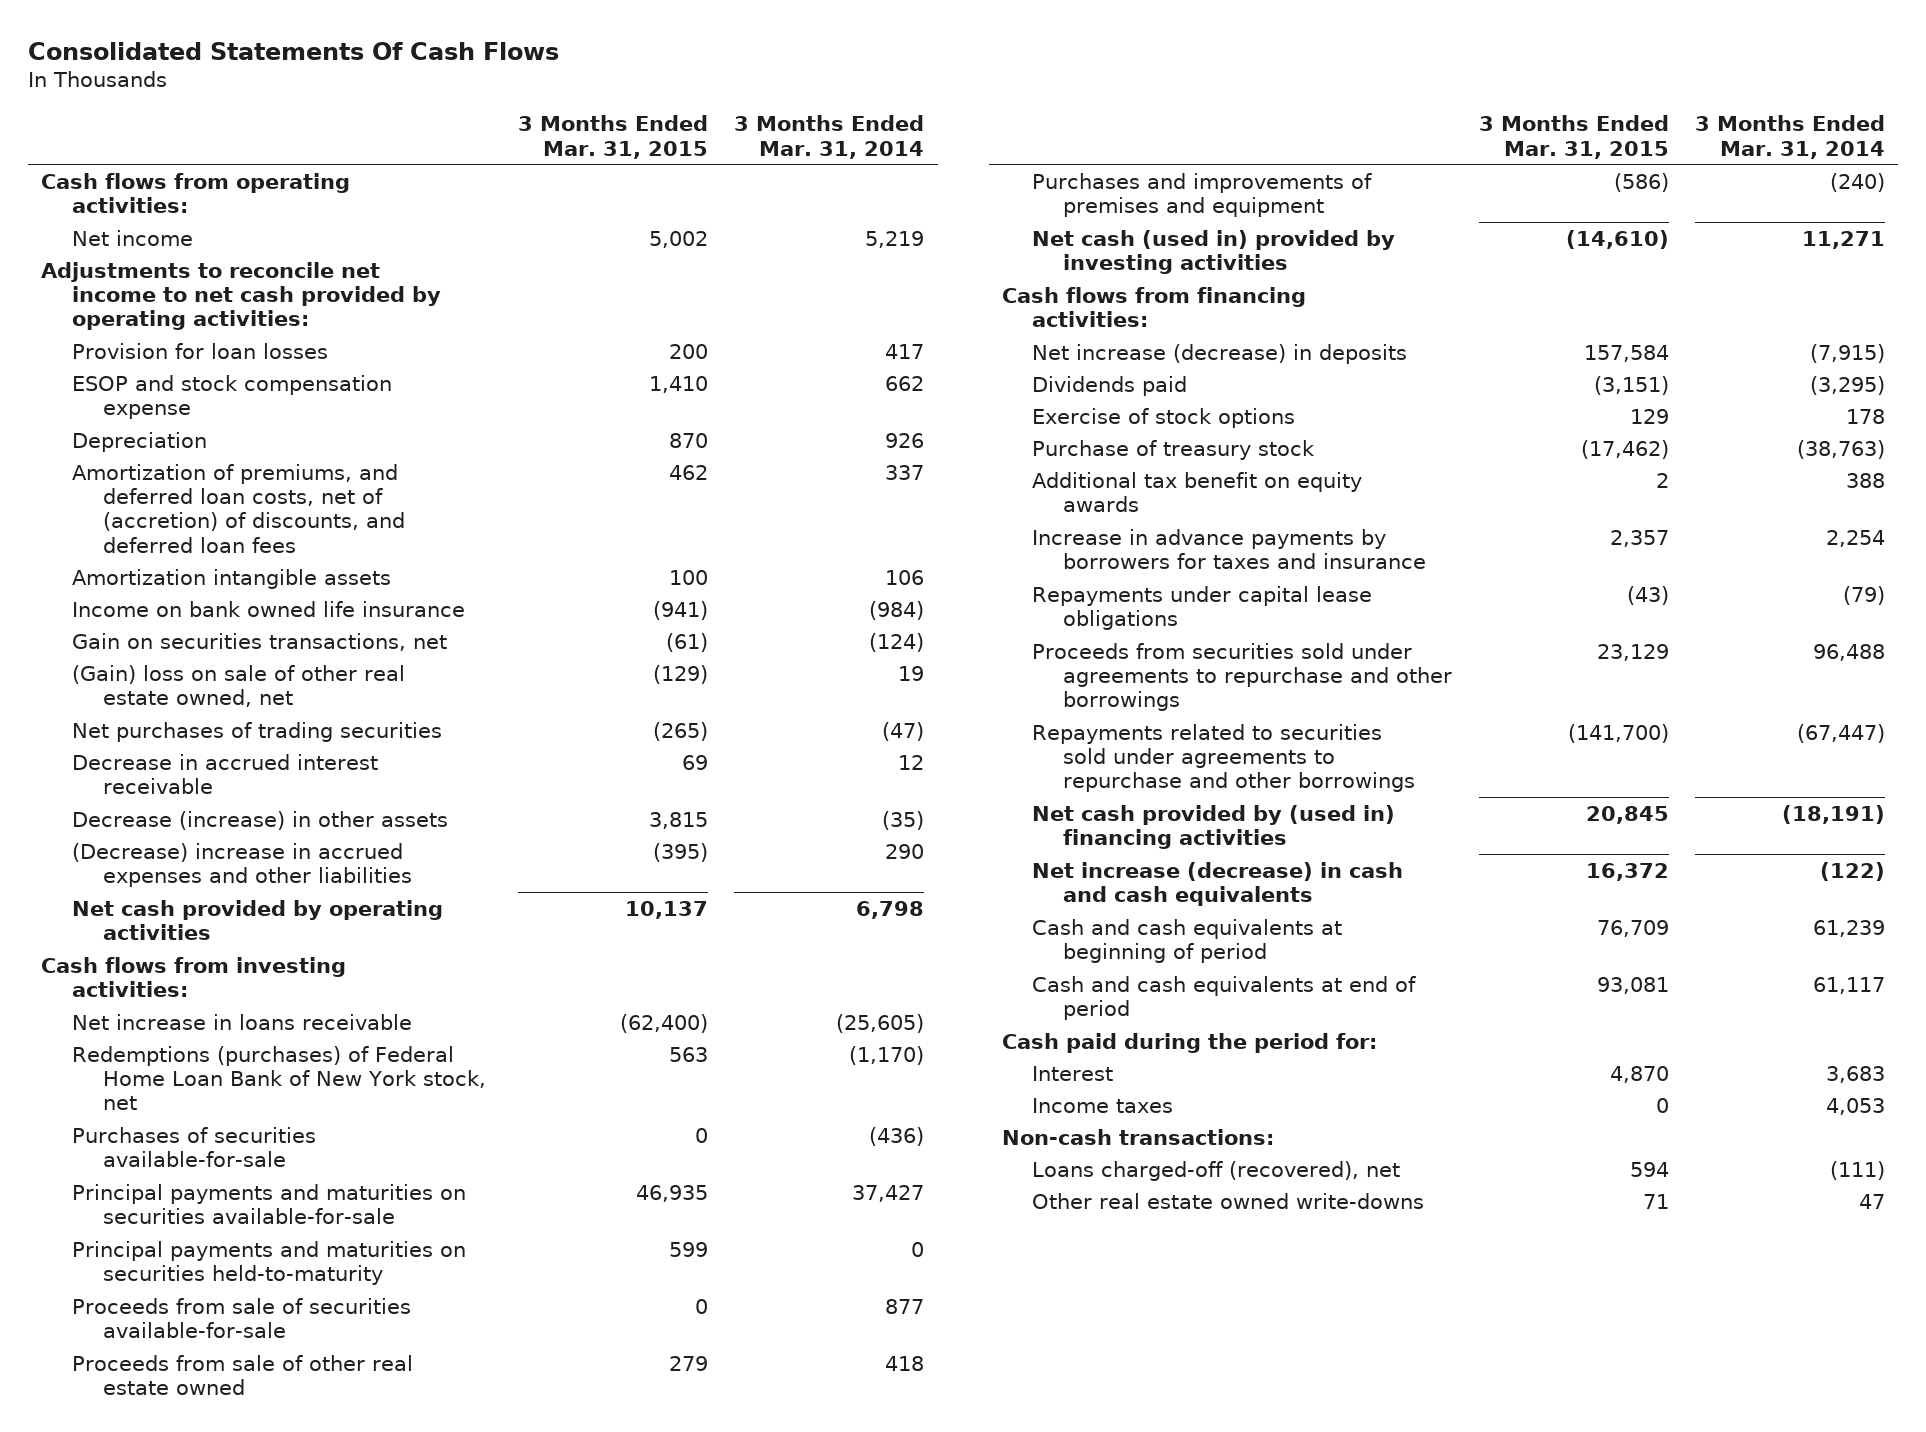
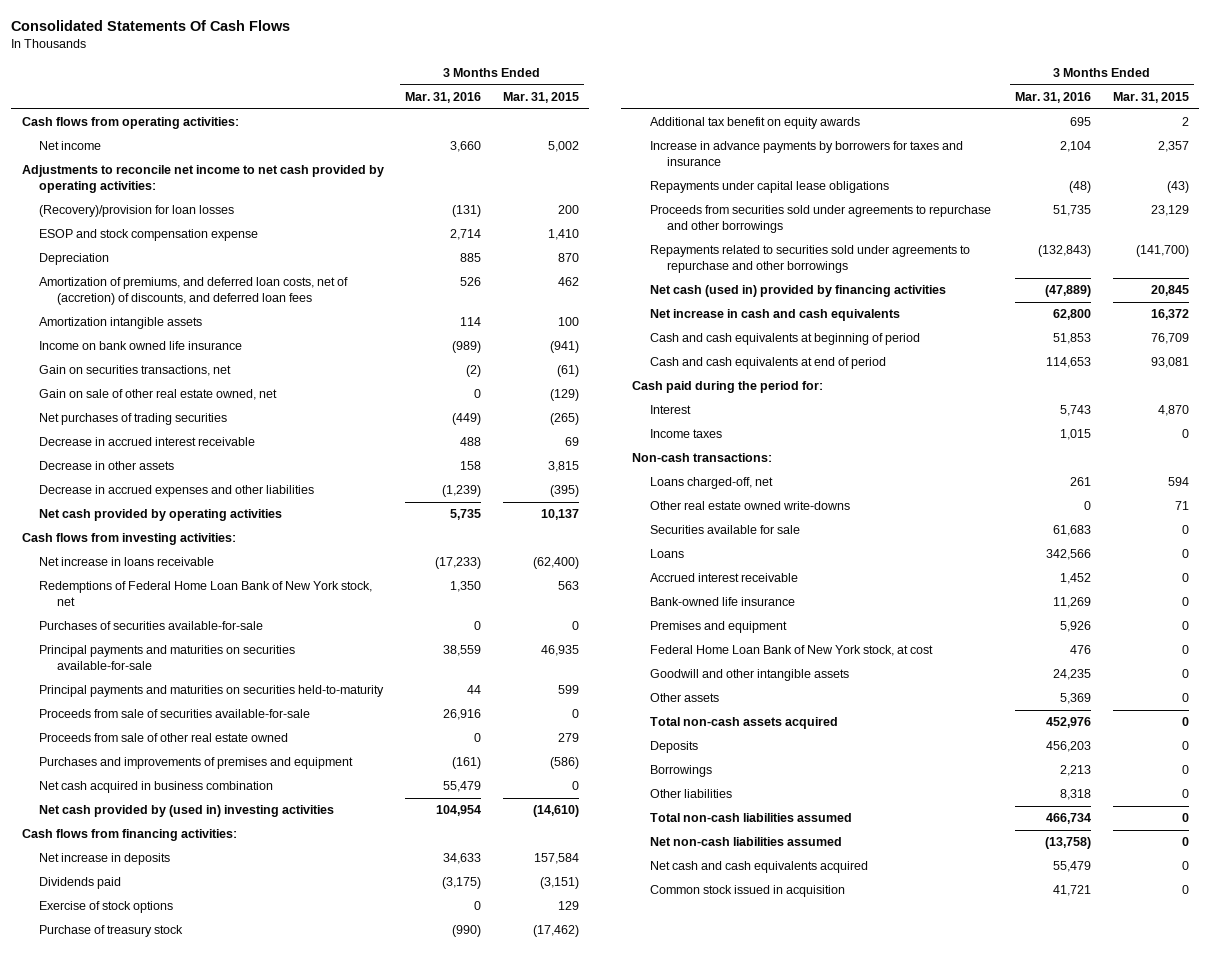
[734,115,925,159] 3 Months Ended Mar. 31, 2014 -> none
none -> [405,92,482,104] Mar. 31, 2016
[71,342,328,359] Provision for loan losses -> [39,205,235,218] (Recovery)/provision for loan losses
[71,664,405,707] (Gain) loss on sale of other real estate owned, net -> [39,389,278,401] Gain on sale of other real estate owned, net
[71,810,448,830] Decrease (increase) in other assets -> [39,461,175,471] Decrease in other assets
[71,842,412,887] (Decrease) increase in accrued expenses and other liabilities -> [39,485,315,498] Decrease in accrued expenses and other liabilities
[71,1045,486,1111] Redemptions (purchases) of Federal Home Loan Bank of New York stock, net -> [39,581,373,607] Redemptions of Federal Home Loan Bank of New York stock, net
none -> [39,781,274,794] Net cash acquired in business combination
[1032,229,1396,274] Net cash (used in) provided by investing activities -> [39,805,335,818] Net cash provided by (used in) investing activities
[1032,343,1408,364] Net increase (decrease) in deposits -> [39,853,171,866] Net increase in deposits
[1032,804,1396,849] Net cash provided by (used in) financing activities -> [649,285,946,298] Net cash (used in) provided by financing activities
[1032,861,1404,906] Net increase (decrease) in cash and cash equivalents -> [649,309,900,322] Net increase in cash and cash equivalents
[1032,1160,1401,1181] Loans charged-off (recovered), net -> [649,477,773,490] Loans charged-off, net
none -> [649,525,800,535] Securities available for sale
none -> [649,549,684,559] Loans
none -> [649,573,798,583] Accrued interest receivable
none -> [649,597,795,607] Bank-owned life insurance
none -> [649,621,787,634] Premises and equipment
none -> [649,645,933,657] Federal Home Loan Bank of New York stock, at cost
none -> [649,669,849,682] Goodwill and other intangible assets
none -> [649,693,719,703] Other assets
none -> [649,717,838,730] Total non-cash assets acquired
none -> [649,741,698,754] Deposits
none -> [649,765,712,778] Borrowings
none -> [649,789,732,799] Other liabilities
none -> [649,813,852,823] Total non-cash liabilities assumed
none -> [649,837,842,847] Net non-cash liabilities assumed
none -> [649,861,868,874] Net cash and cash equivalents acquired
none -> [649,885,845,898] Common stock issued in acquisition

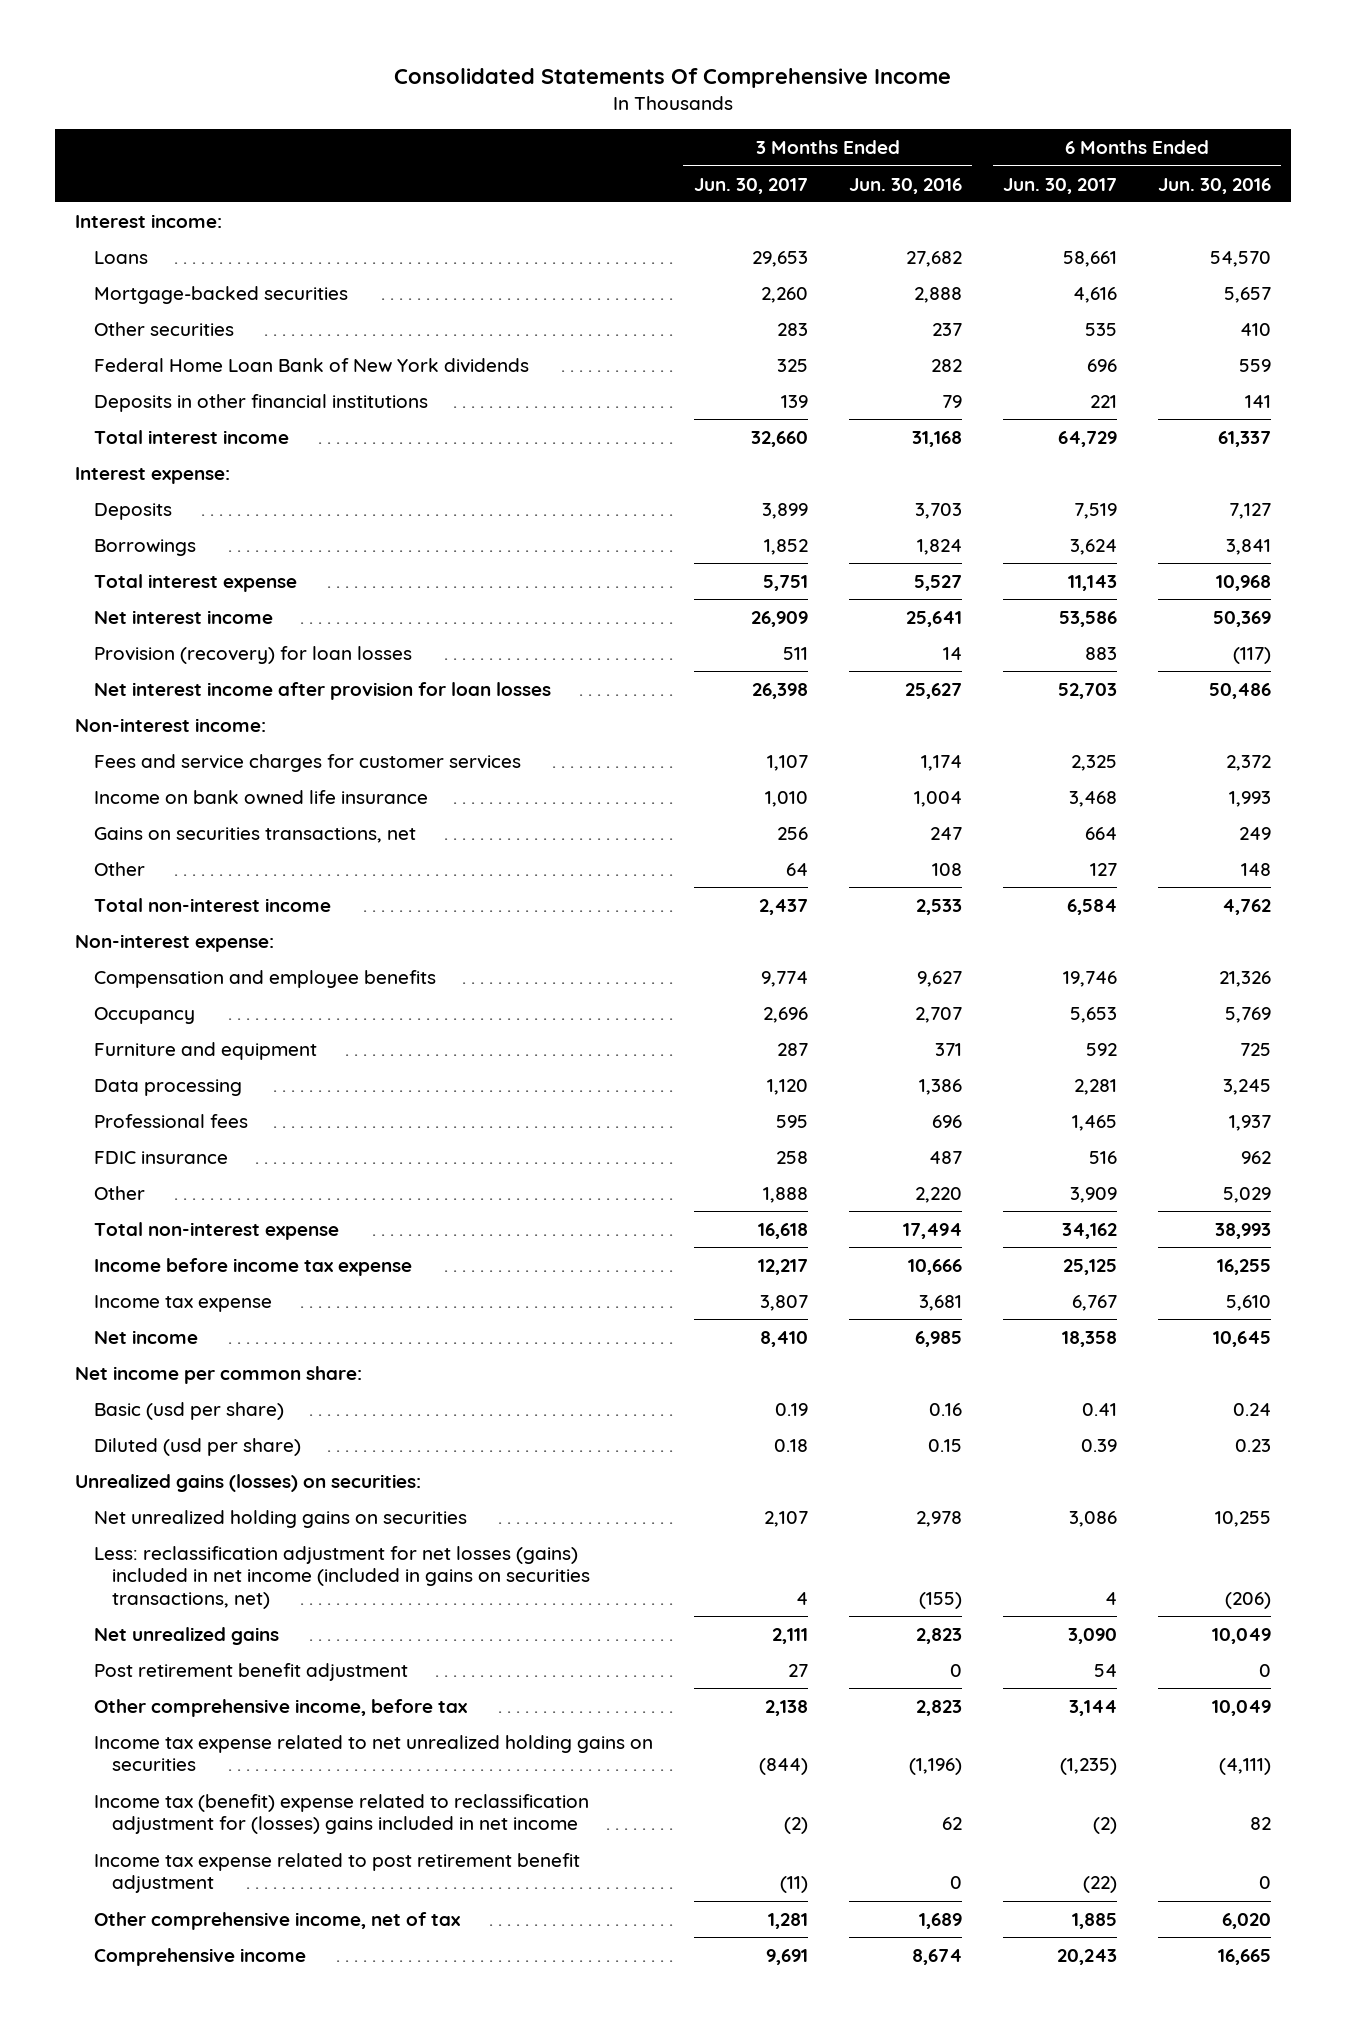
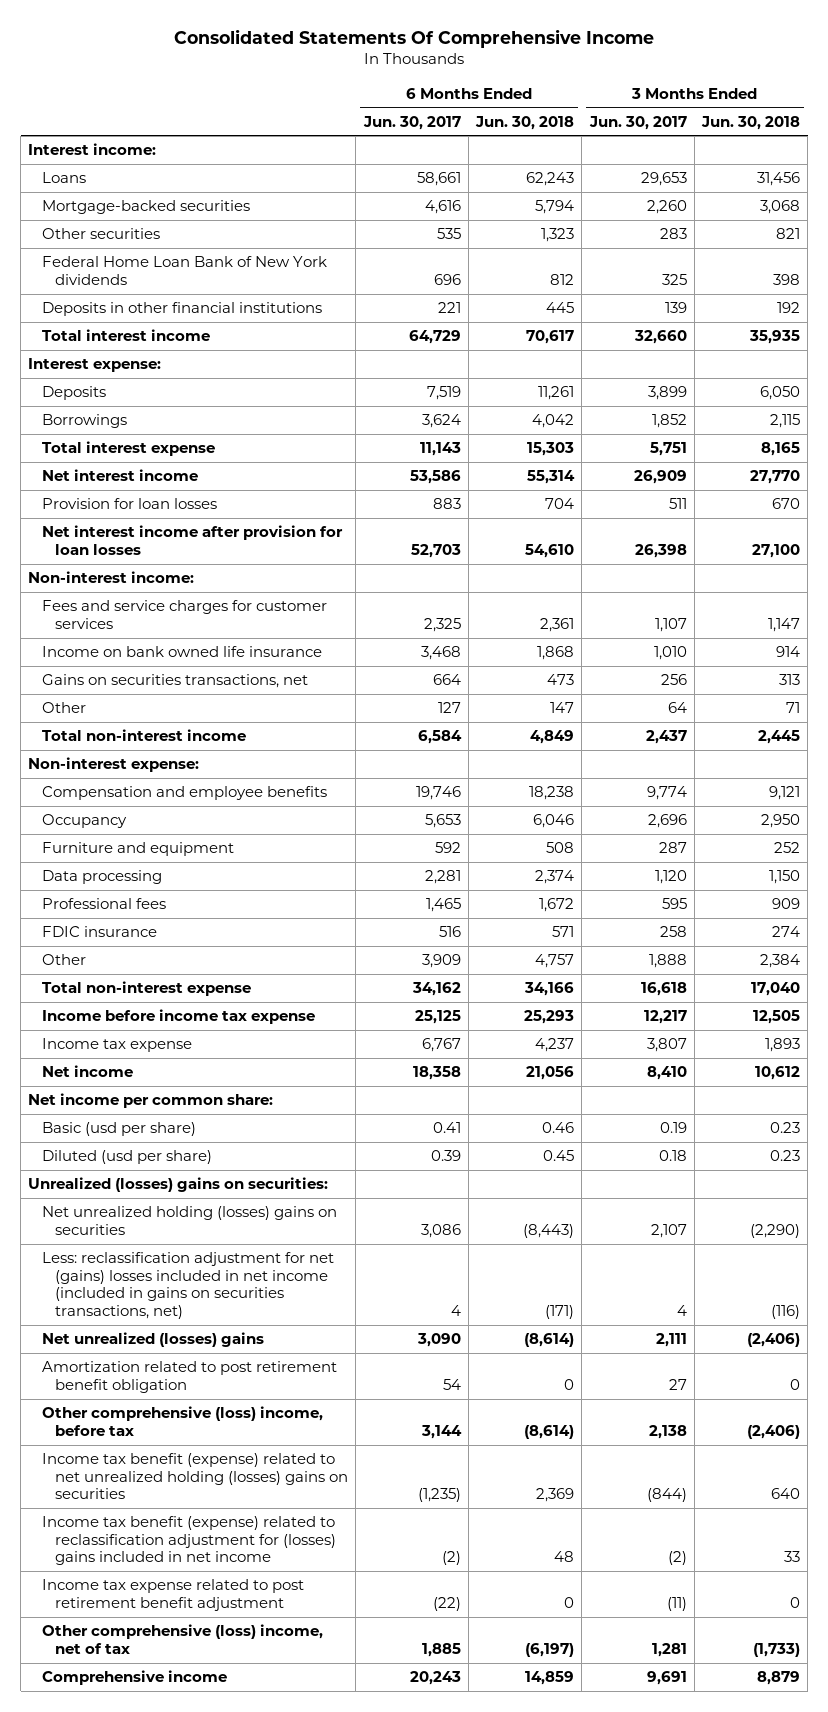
[848,177,962,194] Jun. 30, 2016 -> none
[1157,177,1271,194] Jun. 30, 2016 -> none
none -> [475,115,575,130] Jun. 30, 2018
none -> [701,115,801,130] Jun. 30, 2018
[93,645,412,664] Provision (recovery) for loan losses -> [41,498,217,510] Provision for loan losses
[75,1473,422,1492] Unrealized gains (losses) on securities: -> [28,1177,329,1193] Unrealized (losses) gains on securities:
[93,1509,467,1528] Net unrealized holding gains on securities -> [41,1206,337,1235] Net unrealized holding (losses) gains on securities
[93,1545,590,1609] Less: reclassification adjustment for net losses (gains) included in net income (included in gains on securities transactions, net) -> [41,1252,334,1319] Less: reclassification adjustment for net (gains) losses included in net income (included in gains on securities transactions, net)
[93,1626,279,1645] Net unrealized gains -> [41,1332,264,1348] Net unrealized (losses) gains
[93,1662,408,1681] Post retirement benefit adjustment -> [41,1361,337,1393] Amortization related to post retirement benefit obligation
[93,1698,467,1717] Other comprehensive income, before tax -> [41,1406,323,1436] Other comprehensive (loss) income, before tax
[93,1734,653,1772] Income tax expense related to net unrealized holding gains on securities -> [41,1453,349,1500] Income tax benefit (expense) related to net unrealized holding (losses) gains on securities
[93,1793,589,1835] Income tax (benefit) expense related to reclassification adjustment for (losses) gains included in net income -> [41,1516,337,1566] Income tax benefit (expense) related to reclassification adjustment for (losses) gains included in net income
[93,1911,460,1930] Other comprehensive income, net of tax -> [41,1624,323,1654] Other comprehensive (loss) income, net of tax

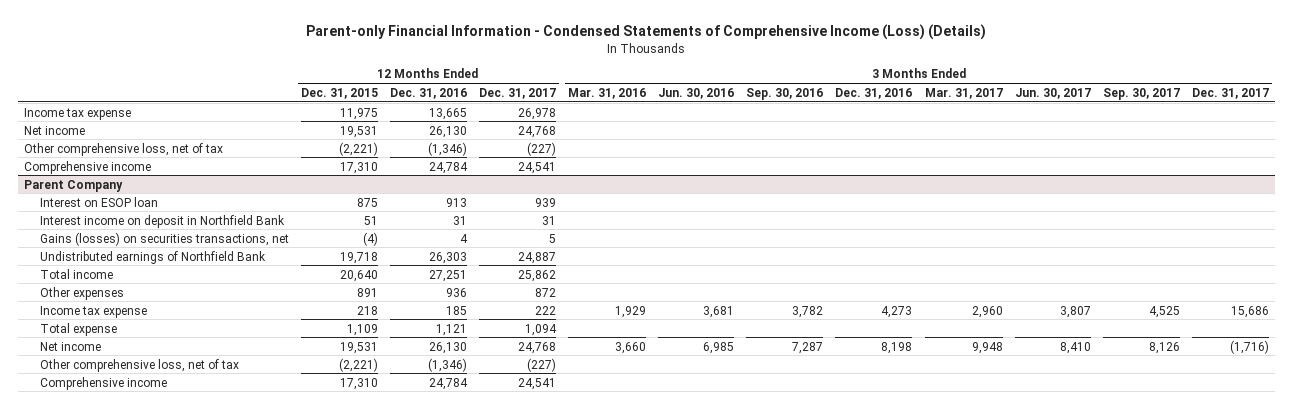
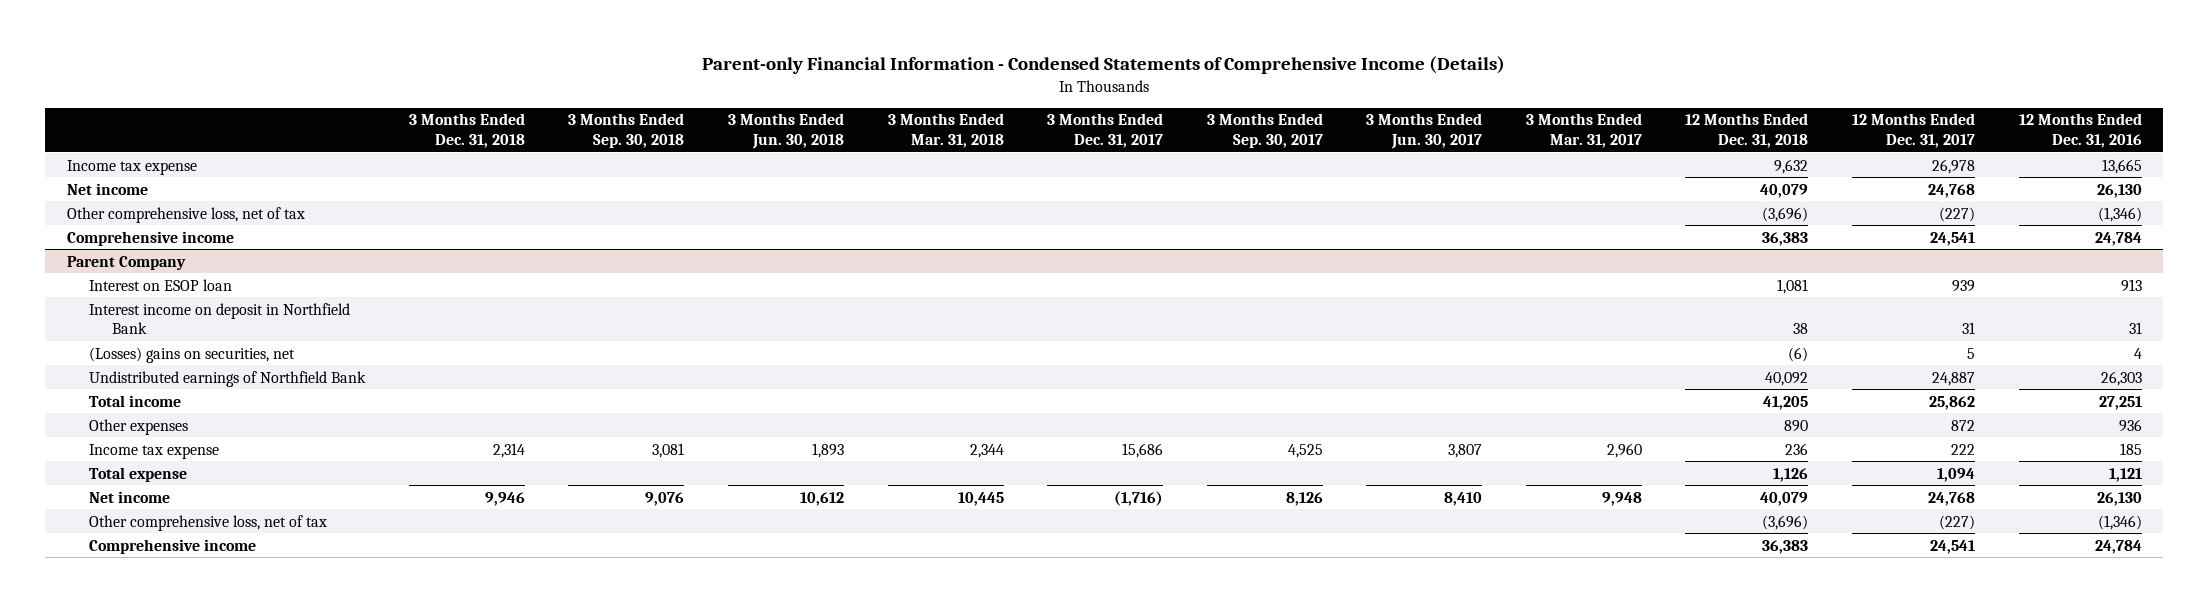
[306,24,987,41] Parent-only Financial Information - Condensed Statements of Comprehensive Income (Loss) (Details) -> [702,56,1506,75] Parent-only Financial Information - Condensed Statements of Comprehensive Income (Details)
[300,87,378,99] Dec. 31, 2015 -> none
[568,87,647,99] Mar. 31, 2016 -> none
[658,87,735,99] Jun. 30, 2016 -> none
[746,87,824,100] Sep. 30, 2016 -> none
[835,87,913,99] Dec. 31, 2016 -> none
none -> [408,113,525,149] 3 Months Ended Dec. 31, 2018
none -> [568,113,685,149] 3 Months Ended Sep. 30, 2018
none -> [727,113,844,150] 3 Months Ended Jun. 30, 2018
none -> [887,113,1004,149] 3 Months Ended Mar. 31, 2018
none -> [1685,113,1809,149] 12 Months Ended Dec. 31, 2018
[39,231,289,246] Gains (losses) on securities transactions, net -> [89,346,296,363] (Losses) gains on securities, net

